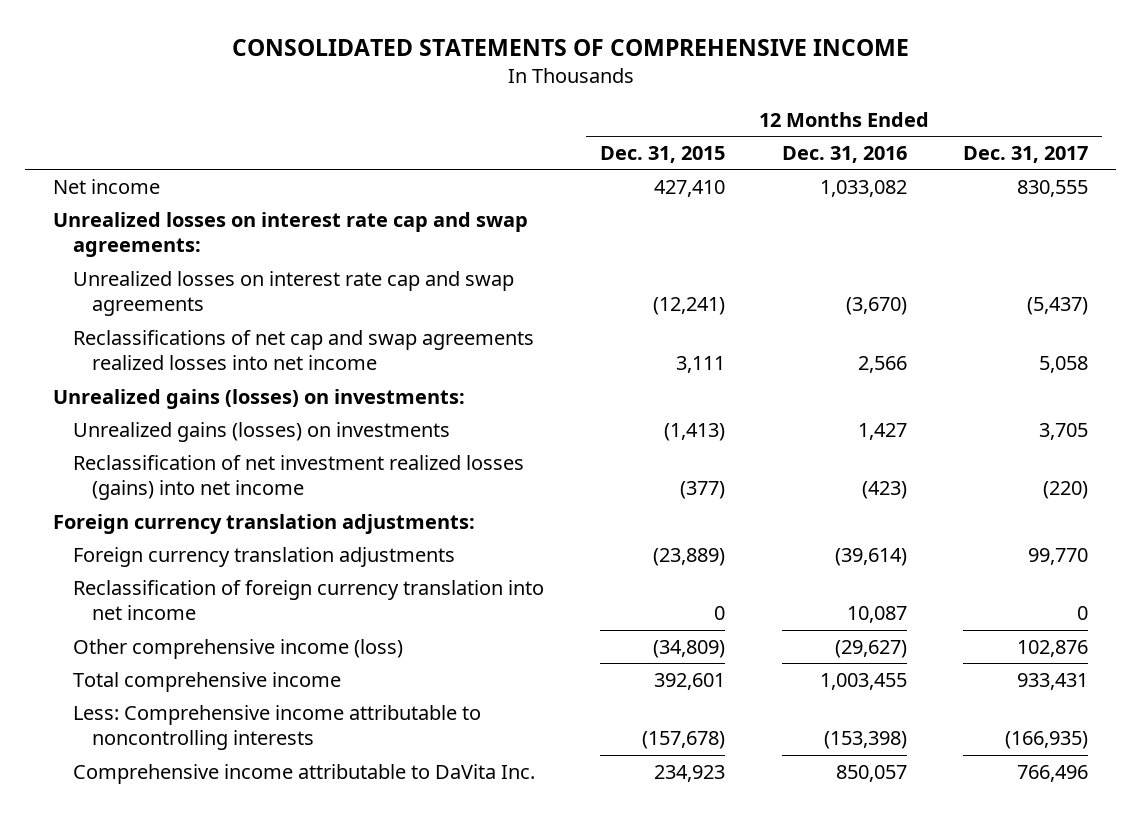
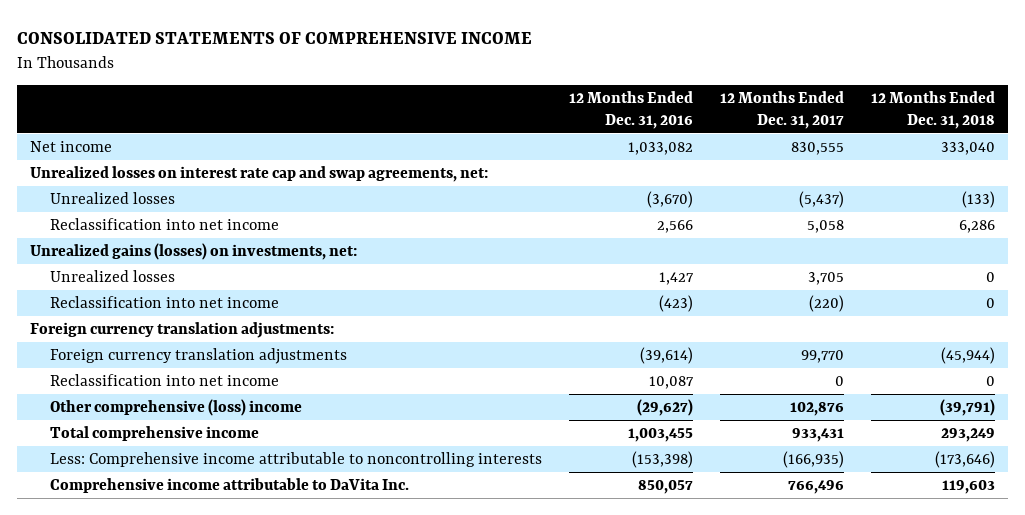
[600,145,726,163] Dec. 31, 2015 -> none
none -> [870,91,995,129] 12 Months Ended Dec. 31, 2018
[53,211,529,258] Unrealized losses on interest rate cap and swap agreements: -> [30,166,489,183] Unrealized losses on interest rate cap and swap agreements, net:
[72,270,514,317] Unrealized losses on interest rate cap and swap agreements -> [50,192,176,205] Unrealized losses
[72,329,534,371] Reclassifications of net cap and swap agreements realized losses into net income -> [50,218,280,231] Reclassification into net income
[53,388,466,409] Unrealized gains (losses) on investments: -> [30,243,358,261] Unrealized gains (losses) on investments, net:
[72,421,450,442] Unrealized gains (losses) on investments -> [50,270,176,283] Unrealized losses
[72,454,524,501] Reclassification of net investment realized losses (gains) into net income -> [50,296,280,309] Reclassification into net income
[72,579,544,621] Reclassification of foreign currency translation into net income -> [50,374,280,387] Reclassification into net income
[72,638,403,659] Other comprehensive income (loss) -> [50,399,303,417] Other comprehensive (loss) income

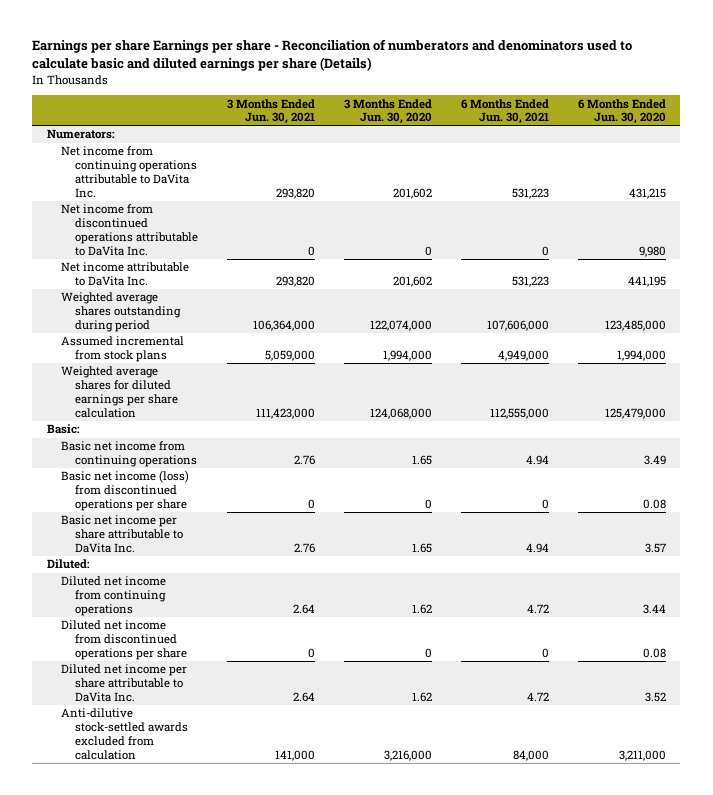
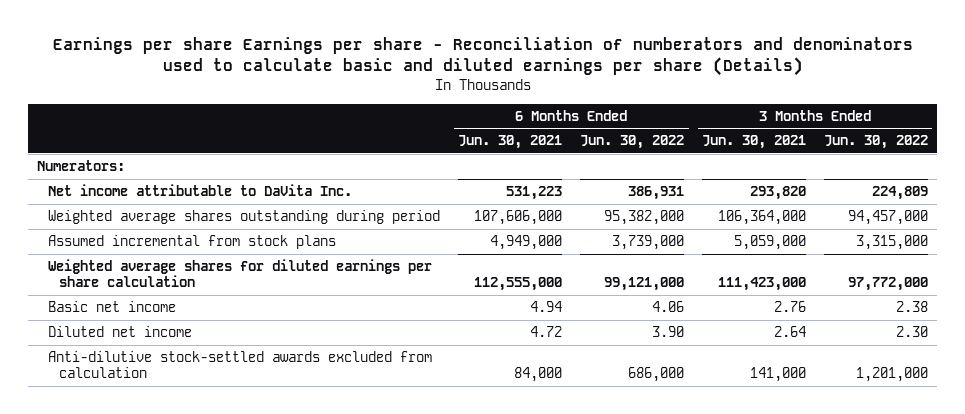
[343,98,432,125] 3 Months Ended Jun. 30, 2020 -> none
[577,98,666,125] 6 Months Ended Jun. 30, 2020 -> none
none -> [580,135,685,150] Jun. 30, 2022
none -> [823,135,928,150] Jun. 30, 2022
[60,146,197,198] Net income from continuing operations attributable to DaVita Inc. -> none
[60,204,198,256] Net income from discontinued operations attributable to DaVita Inc. -> none
[46,424,80,435] Basic: -> none
[60,441,197,468] Basic net income from continuing operations -> none
[60,470,189,512] Basic net income (loss) from discontinued operations per share -> none
[46,559,90,570] Diluted: -> none
[60,576,166,617] Diluted net income from continuing operations -> none
[60,620,187,661] Diluted net income from discontinued operations per share -> none
[60,515,183,554] Basic net income per share attributable to DaVita Inc. -> [48,301,177,313] Basic net income
[60,664,187,703] Diluted net income per share attributable to DaVita Inc. -> [48,326,193,338] Diluted net income

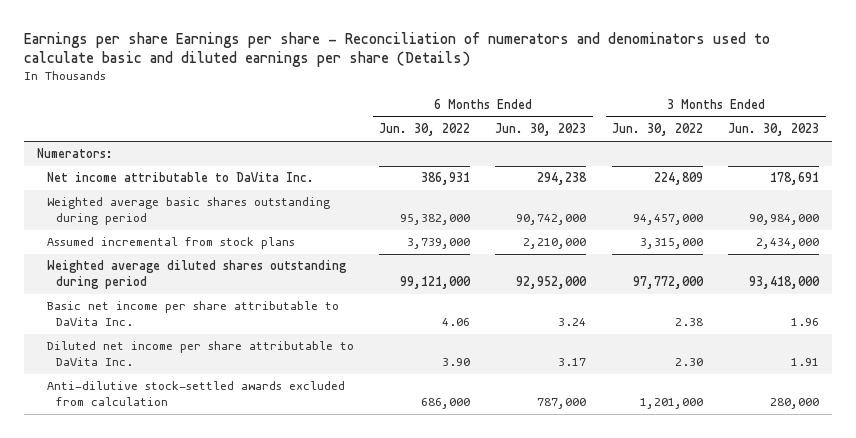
[52,36,913,77] Earnings per share Earnings per share - Reconciliation of numberators and denominators used to calculate basic and diluted earnings per share (Details) -> [24,31,771,68] Earnings per share Earnings per share - Reconciliation of numerators and denominators used to calculate basic and diluted earnings per share (Details)
[458,135,563,150] Jun. 30, 2021 -> none
[701,135,806,150] Jun. 30, 2021 -> none
none -> [495,123,587,137] Jun. 30, 2023
none -> [728,123,820,137] Jun. 30, 2023
[48,210,441,225] Weighted average shares outstanding during period -> [46,197,330,225] Weighted average basic shares outstanding during period
[48,259,433,288] Weighted average shares for diluted earnings per share calculation -> [46,260,347,289] Weighted average diluted shares outstanding during period
[48,301,177,313] Basic net income -> [46,301,339,326] Basic net income per share attributable to DaVita Inc.
[48,326,193,338] Diluted net income -> [46,341,354,366] Diluted net income per share attributable to DaVita Inc.

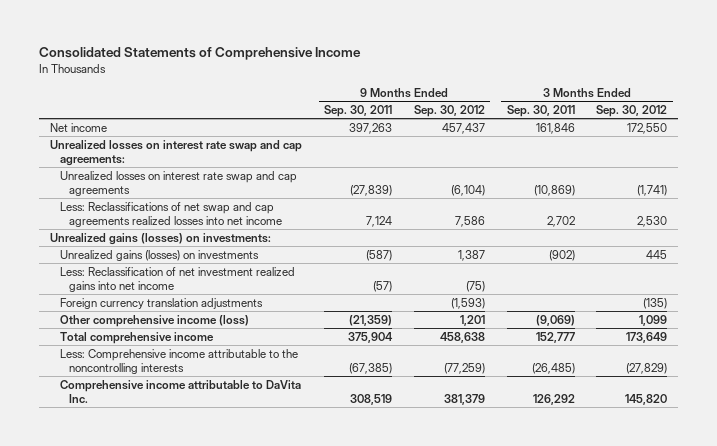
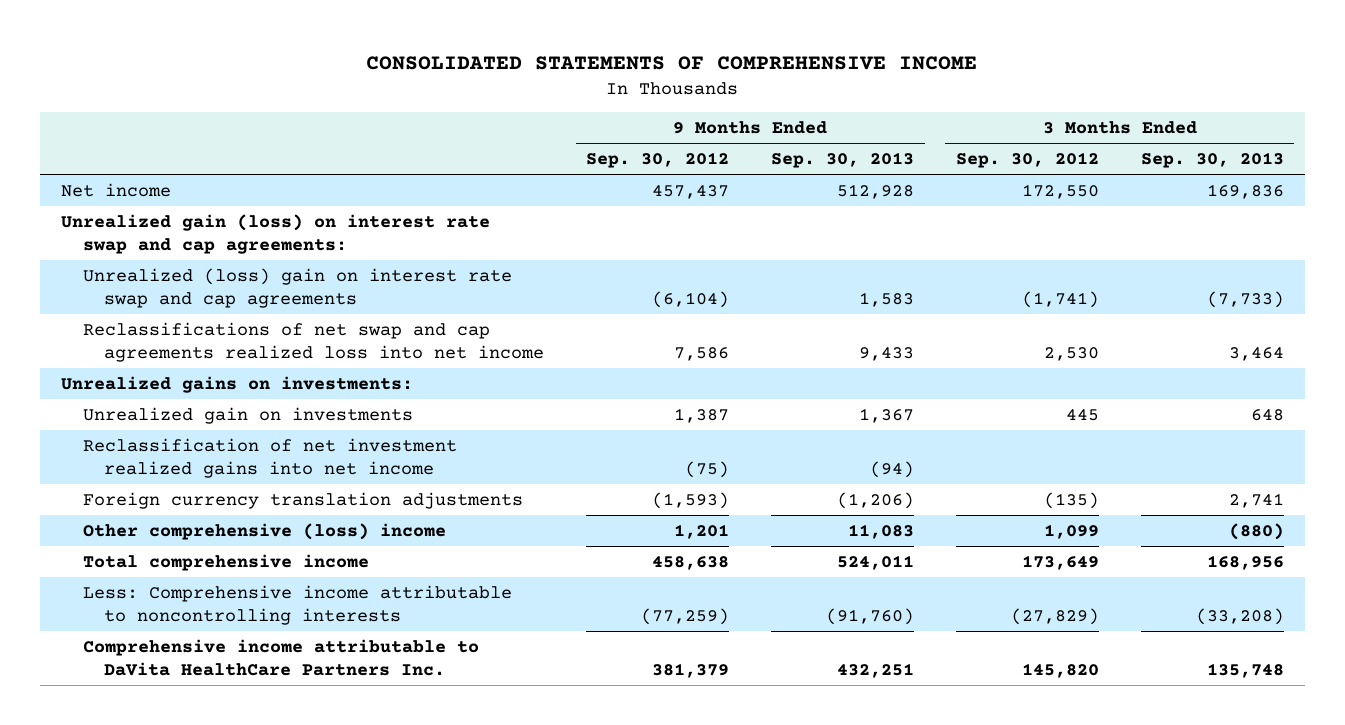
[39,47,362,61] Consolidated Statements of Comprehensive Income -> [366,55,978,70] CONSOLIDATED STATEMENTS OF COMPREHENSIVE INCOME
[323,105,392,118] Sep. 30, 2011 -> none
[506,105,575,118] Sep. 30, 2011 -> none
none -> [771,152,915,169] Sep. 30, 2013
none -> [1140,152,1284,169] Sep. 30, 2013
[50,139,303,166] Unrealized losses on interest rate swap and cap agreements: -> [61,213,491,254] Unrealized gain (loss) on interest rate swap and cap agreements:
[59,170,297,196] Unrealized losses on interest rate swap and cap agreements -> [82,267,512,308] Unrealized (loss) gain on interest rate swap and cap agreements
[59,201,283,227] Less: Reclassifications of net swap and cap agreements realized losses into net income -> [82,321,545,362] Reclassifications of net swap and cap agreements realized loss into net income
[50,232,272,245] Unrealized gains (losses) on investments: -> [61,375,414,393] Unrealized gains on investments:
[59,249,259,261] Unrealized gains (losses) on investments -> [82,406,413,424] Unrealized gain on investments
[59,266,295,292] Less: Reclassification of net investment realized gains into net income -> [82,437,457,478] Reclassification of net investment realized gains into net income
[59,314,249,327] Other comprehensive income (loss) -> [82,522,446,540] Other comprehensive (loss) income
[59,348,298,374] Less: Comprehensive income attributable to the noncontrolling interests -> [82,584,512,625] Less: Comprehensive income attributable to noncontrolling interests
[59,379,301,403] Comprehensive income attributable to DaVita Inc. -> [82,638,479,676] Comprehensive income attributable to DaVita HealthCare Partners Inc.

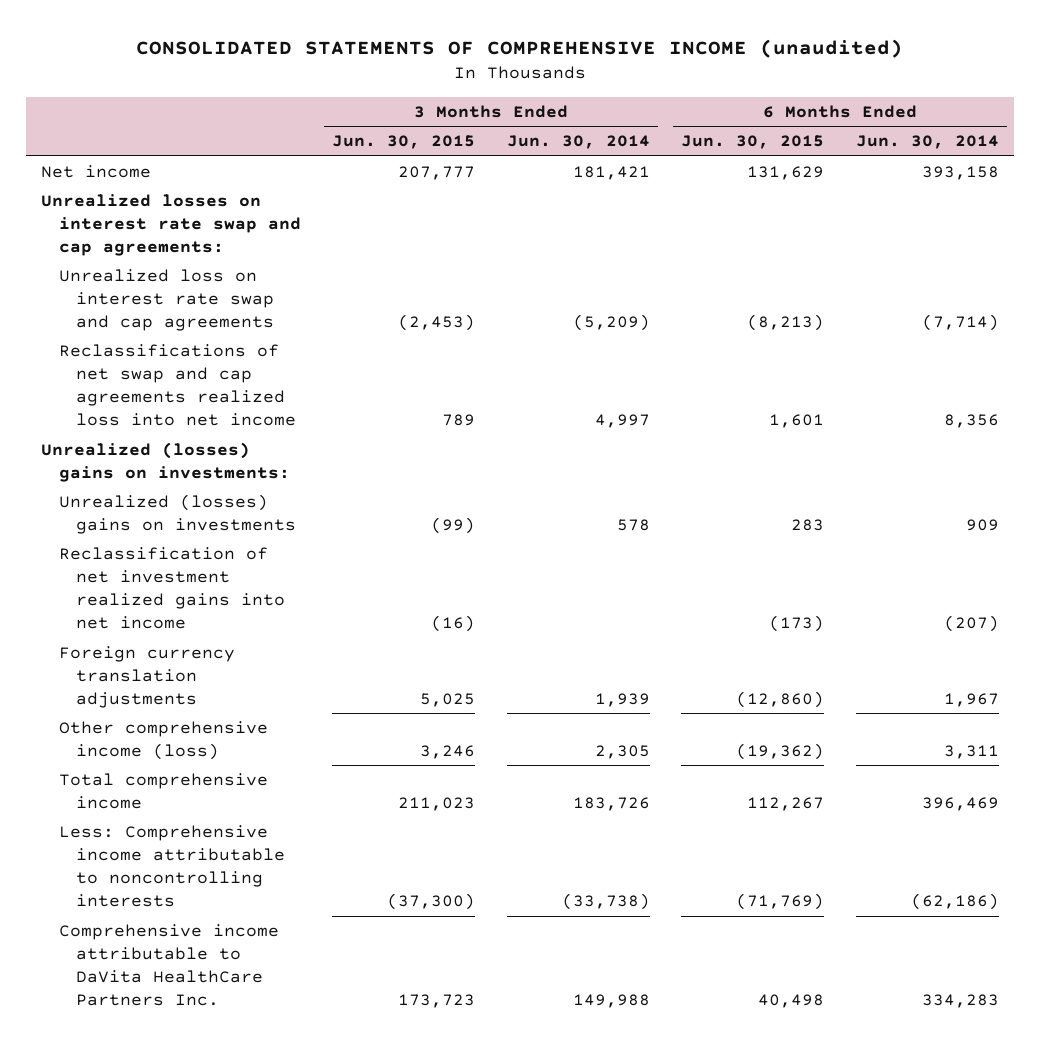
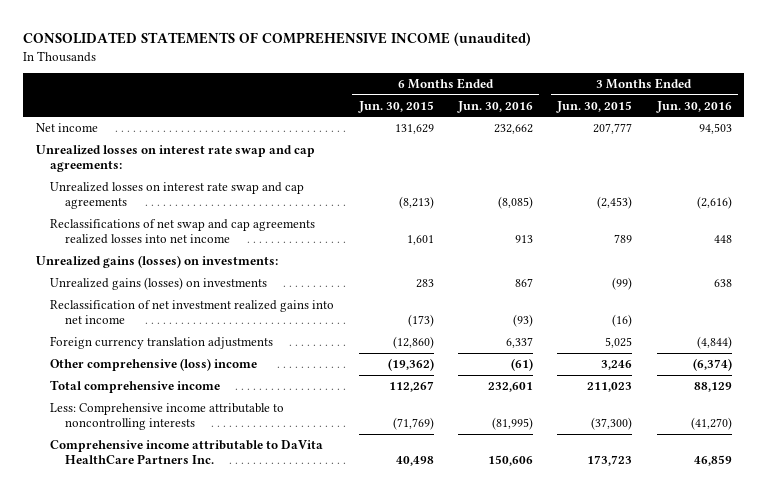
[506,135,650,150] Jun. 30, 2014 -> none
[855,135,999,150] Jun. 30, 2014 -> none
none -> [456,100,533,113] Jun. 30, 2016
none -> [655,100,732,113] Jun. 30, 2016
[58,269,275,332] Unrealized loss on interest rate swap and cap agreements -> [50,181,305,209] Unrealized losses on interest rate swap and cap agreements
[58,344,297,427] Reclassifications of net swap and cap agreements realized loss into net income -> [50,218,316,244] Reclassifications of net swap and cap agreements realized losses into net income
[41,442,290,483] Unrealized (losses) gains on investments: -> [35,254,278,268] Unrealized gains (losses) on investments:
[58,494,297,535] Unrealized (losses) gains on investments -> [50,276,268,290] Unrealized gains (losses) on investments
[58,721,268,761] Other comprehensive income (loss) -> [50,357,258,371] Other comprehensive (loss) income

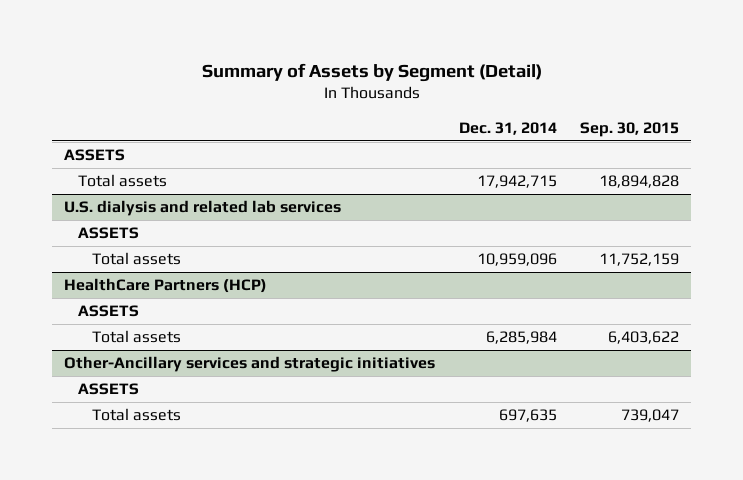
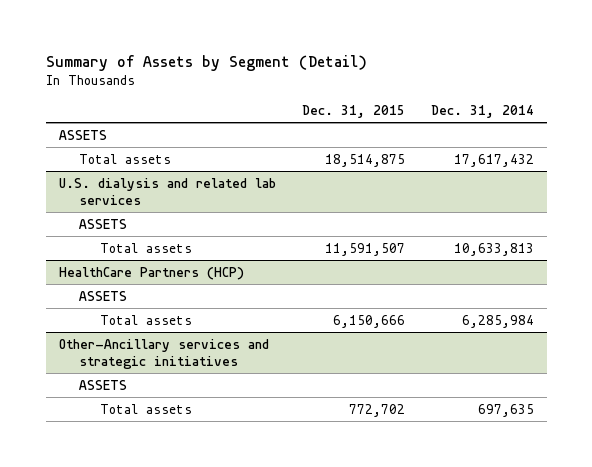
[580,121,680,137] Sep. 30, 2015 -> none
none -> [301,105,405,119] Dec. 31, 2015
[476,175,557,189] 17,942,715 -> [453,153,534,167] 17,617,432
[476,253,557,267] 10,959,096 -> [453,242,534,256] 10,633,813

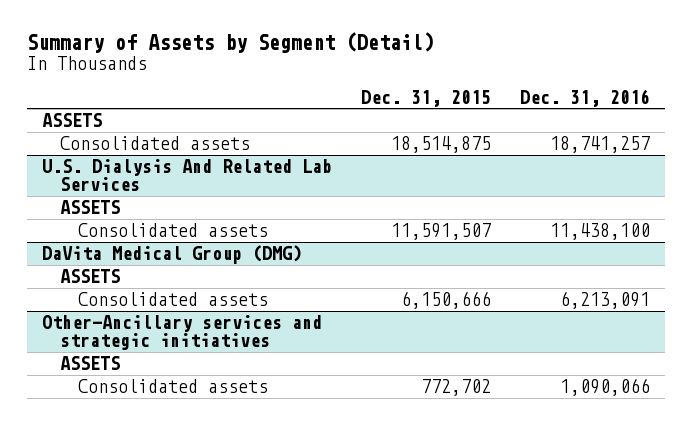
[430,105,534,119] Dec. 31, 2014 -> none
none -> [520,88,651,107] Dec. 31, 2016
[79,153,172,164] Total assets -> [59,136,250,151] Consolidated assets
[58,177,276,205] U.S. dialysis and related lab services -> [41,159,332,191] U.S. Dialysis And Related Lab Services
[58,266,244,280] HealthCare Partners (HCP) -> none
[99,242,192,253] Total assets -> [77,223,268,238] Consolidated assets
none -> [41,245,302,265] DaVita Medical Group (DMG)
[99,314,192,325] Total assets -> [77,292,268,307] Consolidated assets
[99,403,192,414] Total assets -> [77,379,268,394] Consolidated assets

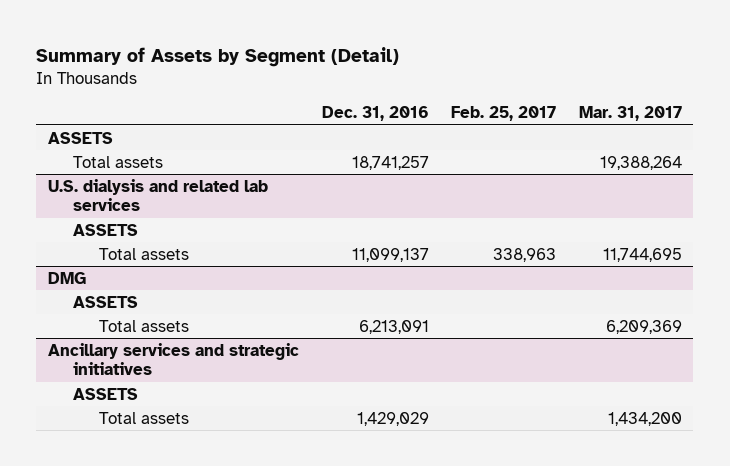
[360,89,491,107] Dec. 31, 2015 -> none
none -> [451,106,557,122] Feb. 25, 2017
none -> [578,106,682,122] Mar. 31, 2017
[59,136,250,151] Consolidated assets -> [73,155,164,168] Total assets
[41,159,332,191] U.S. Dialysis And Related Lab Services -> [47,178,268,212] U.S. dialysis and related lab services
[77,223,268,238] Consolidated assets -> [98,247,189,260] Total assets
[550,223,651,241] 11,438,100 -> [351,247,429,262] 11,099,137
[41,245,302,265] DaVita Medical Group (DMG) -> [47,271,86,284] DMG
[77,292,268,307] Consolidated assets -> [98,319,189,332] Total assets
[41,315,322,350] Other-Ancillary services and strategic initiatives -> [47,342,299,376] Ancillary services and strategic initiatives
[77,379,268,394] Consolidated assets -> [98,411,189,424] Total assets
[560,378,651,397] 1,090,066 -> [356,411,429,426] 1,429,029

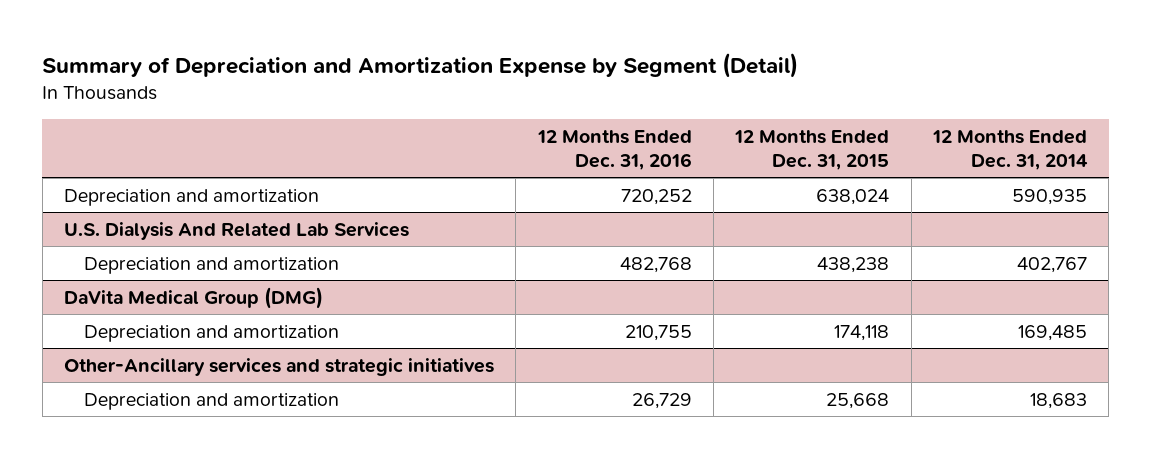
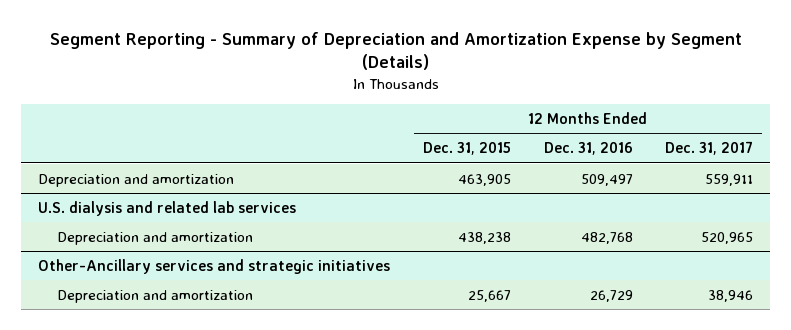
[42,52,799,78] Summary of Depreciation and Amortization Expense by Segment (Detail) -> [49,31,742,71] Segment Reporting - Summary of Depreciation and Amortization Expense by Segment (Details)
[931,129,1088,170] 12 Months Ended Dec. 31, 2014 -> none
none -> [665,140,754,155] Dec. 31, 2017
[620,188,692,205] 720,252 -> [580,173,633,186] 509,497
[816,188,890,205] 638,024 -> [457,173,511,186] 463,905
[63,221,409,240] U.S. Dialysis And Related Lab Services -> [37,200,296,216] U.S. dialysis and related lab services
[63,286,323,309] DaVita Medical Group (DMG) -> none
[84,324,340,342] Depreciation and amortization -> none
[826,392,890,409] 25,668 -> [467,289,511,302] 25,667

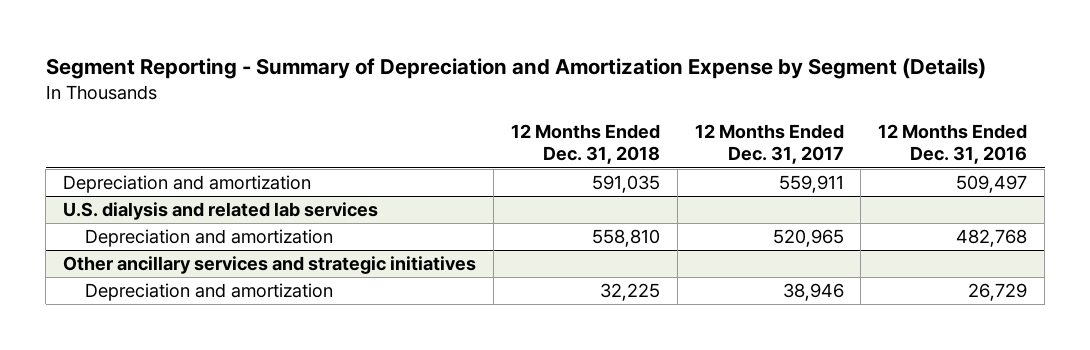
[422,141,511,155] Dec. 31, 2015 -> none
none -> [510,123,660,165] 12 Months Ended Dec. 31, 2018
[37,258,390,274] Other-Ancillary services and strategic initiatives -> [63,256,477,275] Other ancillary services and strategic initiatives

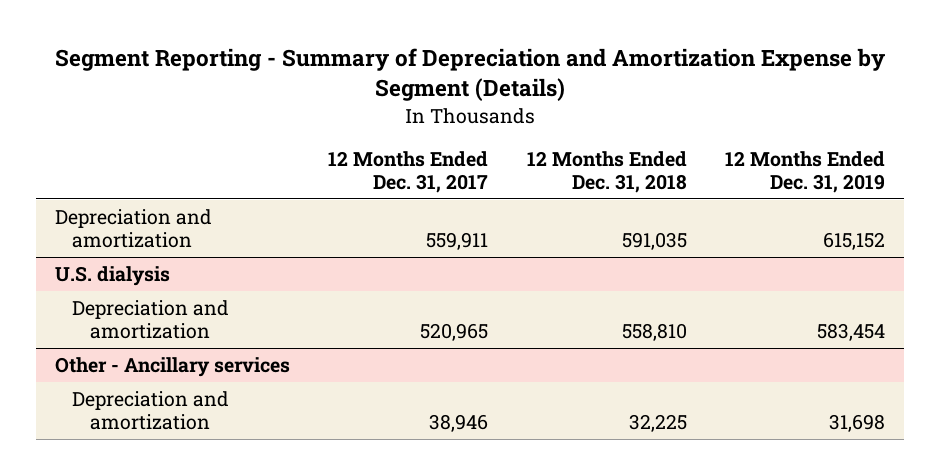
[878,123,1028,165] 12 Months Ended Dec. 31, 2016 -> none
none -> [725,151,886,194] 12 Months Ended Dec. 31, 2019
[63,202,379,221] U.S. dialysis and related lab services -> [54,265,170,286] U.S. dialysis
[63,256,477,275] Other ancillary services and strategic initiatives -> [54,356,290,377] Other - Ancillary services

